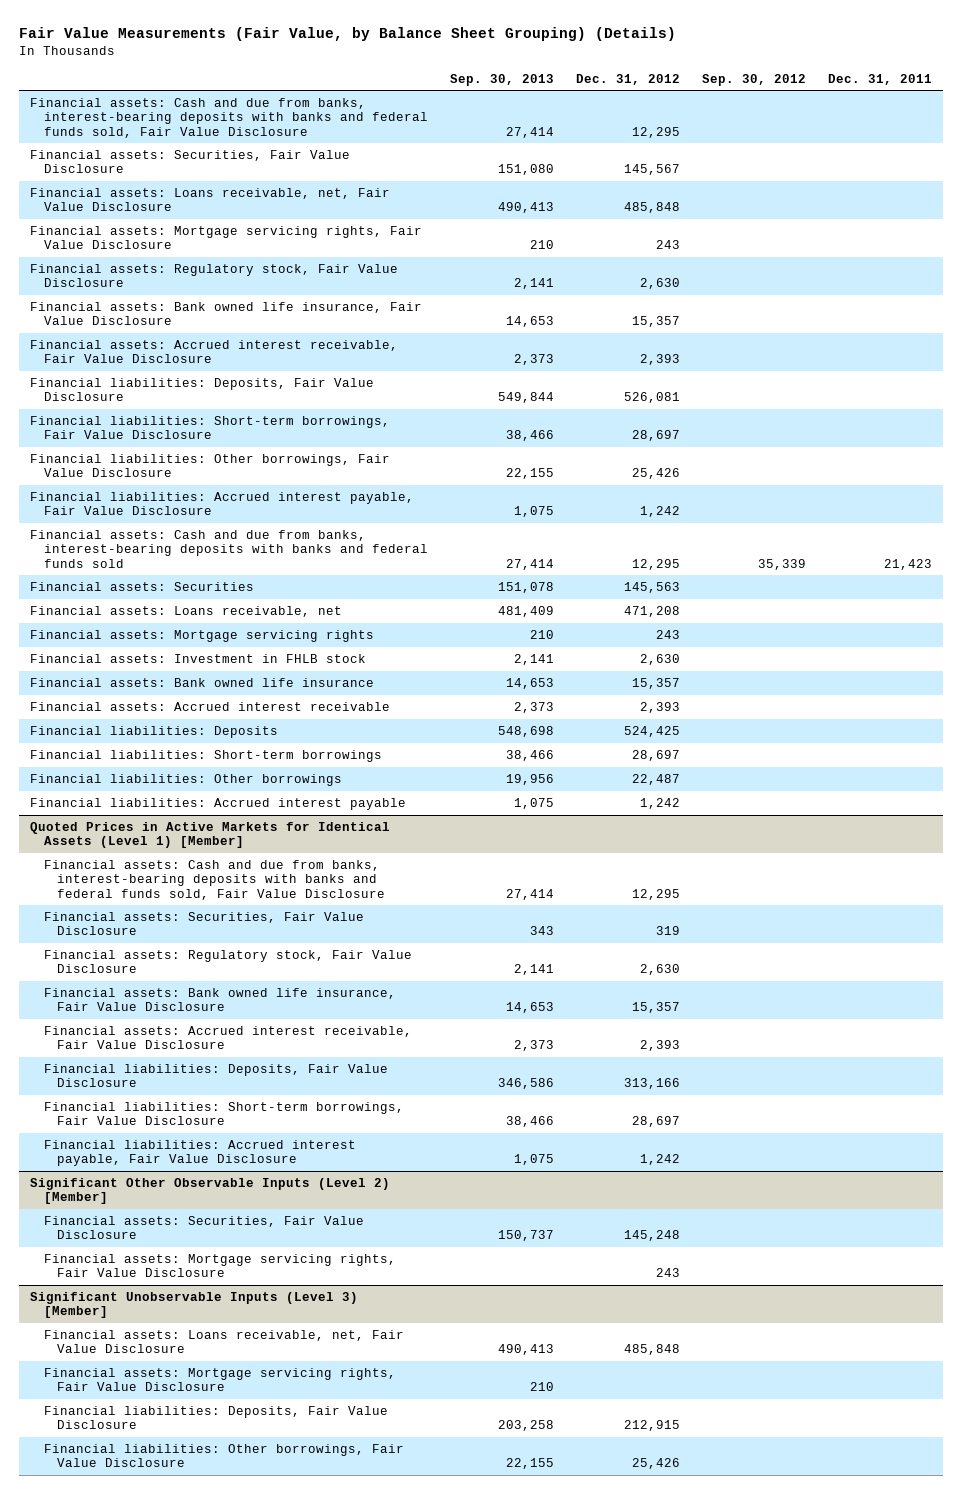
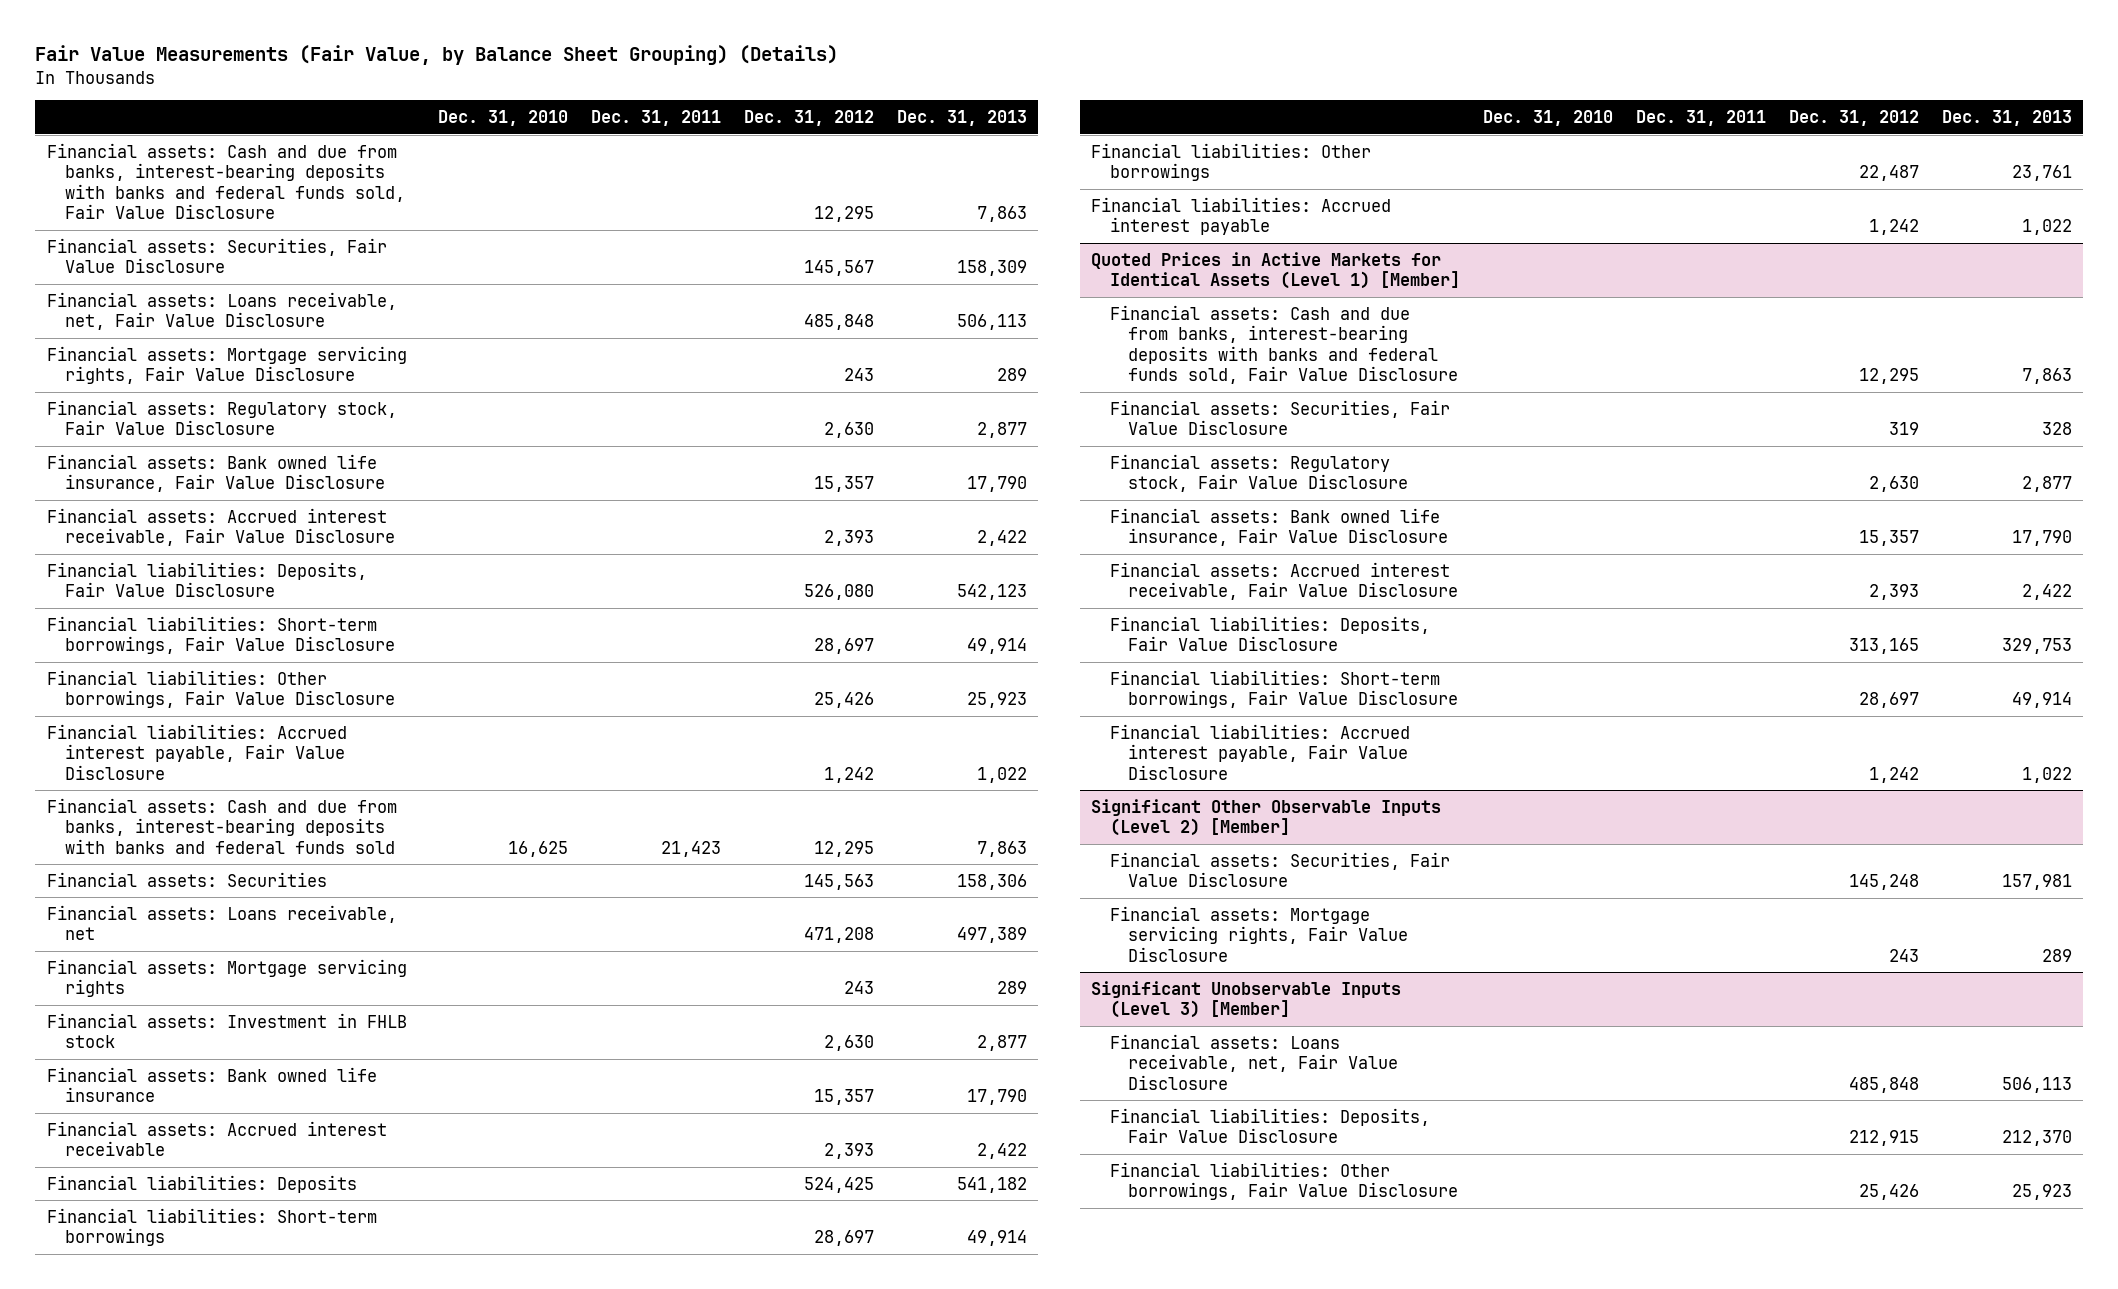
[449,73,554,86] Sep. 30, 2013 -> none
[701,73,806,86] Sep. 30, 2012 -> none
none -> [438,109,569,126] Dec. 31, 2010
none -> [896,109,1027,126] Dec. 31, 2013
[623,392,680,404] 526,081 -> [804,584,875,601] 526,080
[623,1078,680,1090] 313,166 -> [1848,638,1919,655] 313,165
[43,1367,396,1392] Financial assets: Mortgage servicing rights, Fair Value Disclosure -> none

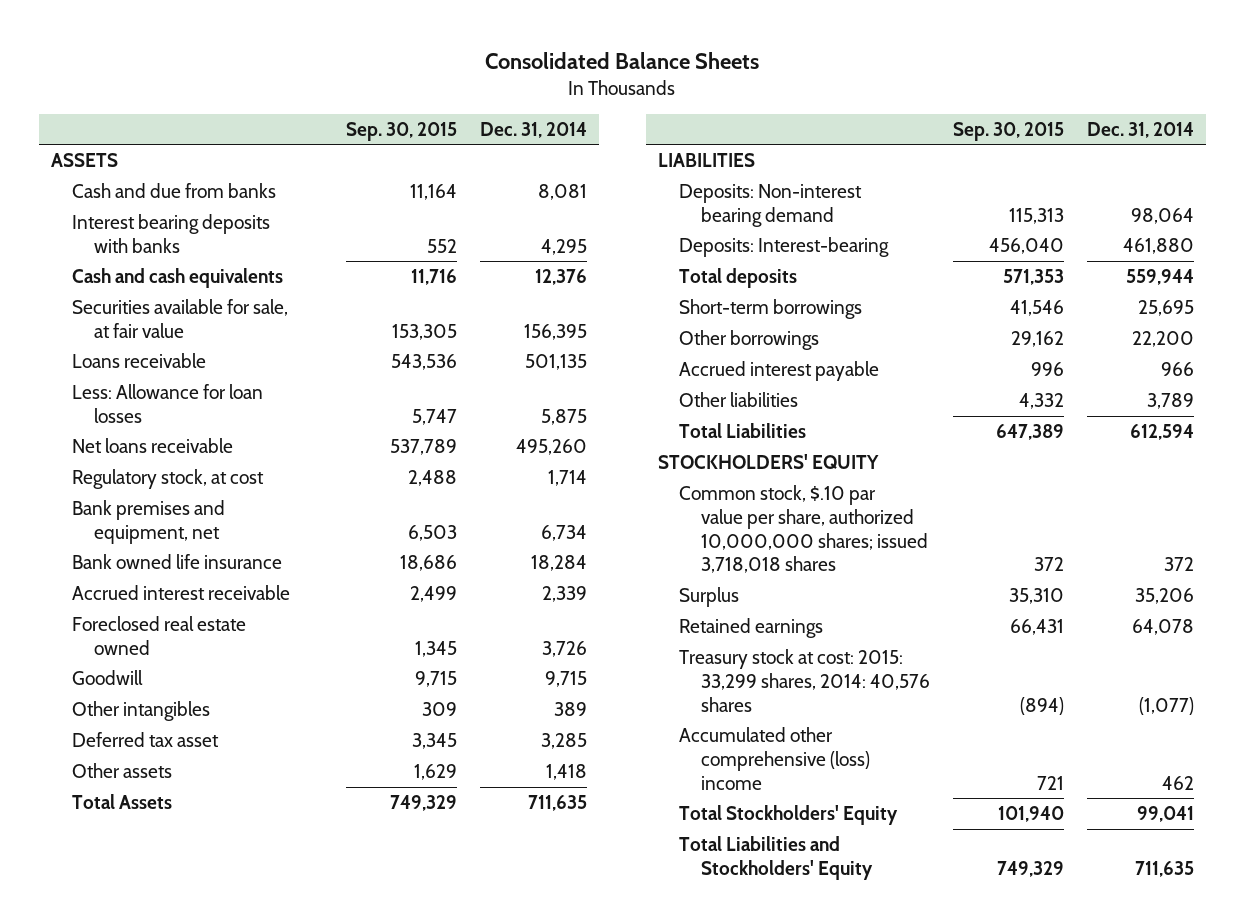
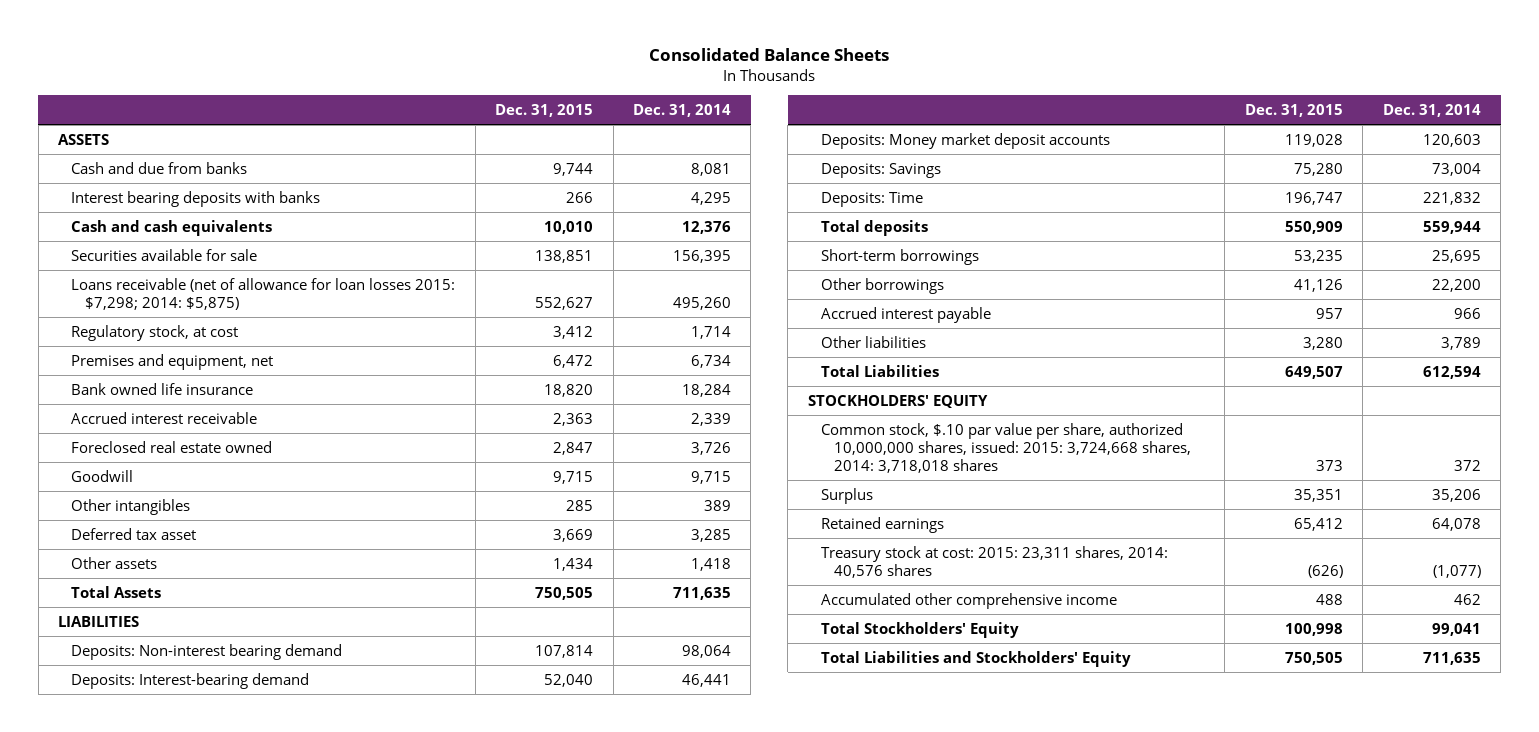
[345,121,457,141] Sep. 30, 2015 -> none
none -> [495,104,594,118] Dec. 31, 2015
[72,353,207,369] Loans receivable -> none
[72,384,264,423] Less: Allowance for loan losses -> none
[72,299,289,338] Securities available for sale, at fair value -> [71,248,258,261] Securities available for sale
[72,438,234,454] Net loans receivable -> [71,277,456,310] Loans receivable (net of allowance for loan losses 2015: $7,298; 2014: $5,875)
[72,500,226,544] Bank premises and equipment, net -> [71,353,274,370] Premises and equipment, net
[679,237,890,258] Deposits: Interest-bearing -> [71,672,310,689] Deposits: Interest-bearing demand
[1123,238,1195,255] 461,880 -> [682,673,732,687] 46,441
none -> [821,132,1111,149] Deposits: Money market deposit accounts
none -> [821,162,942,178] Deposits: Savings
none -> [821,191,924,207] Deposits: Time
[679,485,928,574] Common stock, $.10 par value per share, authorized 10,000,000 shares; issued 3,718,018 shares -> [821,422,1192,473] Common stock, $.10 par value per share, authorized 10,000,000 shares, issued: 2015: 3,724,668 shares, 2014: 3,718,018 shares
[679,649,930,712] Treasury stock at cost: 2015: 33,299 shares, 2014: 40,576 shares -> [821,545,1169,578] Treasury stock at cost: 2015: 23,311 shares, 2014: 40,576 shares
[679,727,870,790] Accumulated other comprehensive (loss) income -> [821,592,1118,609] Accumulated other comprehensive income

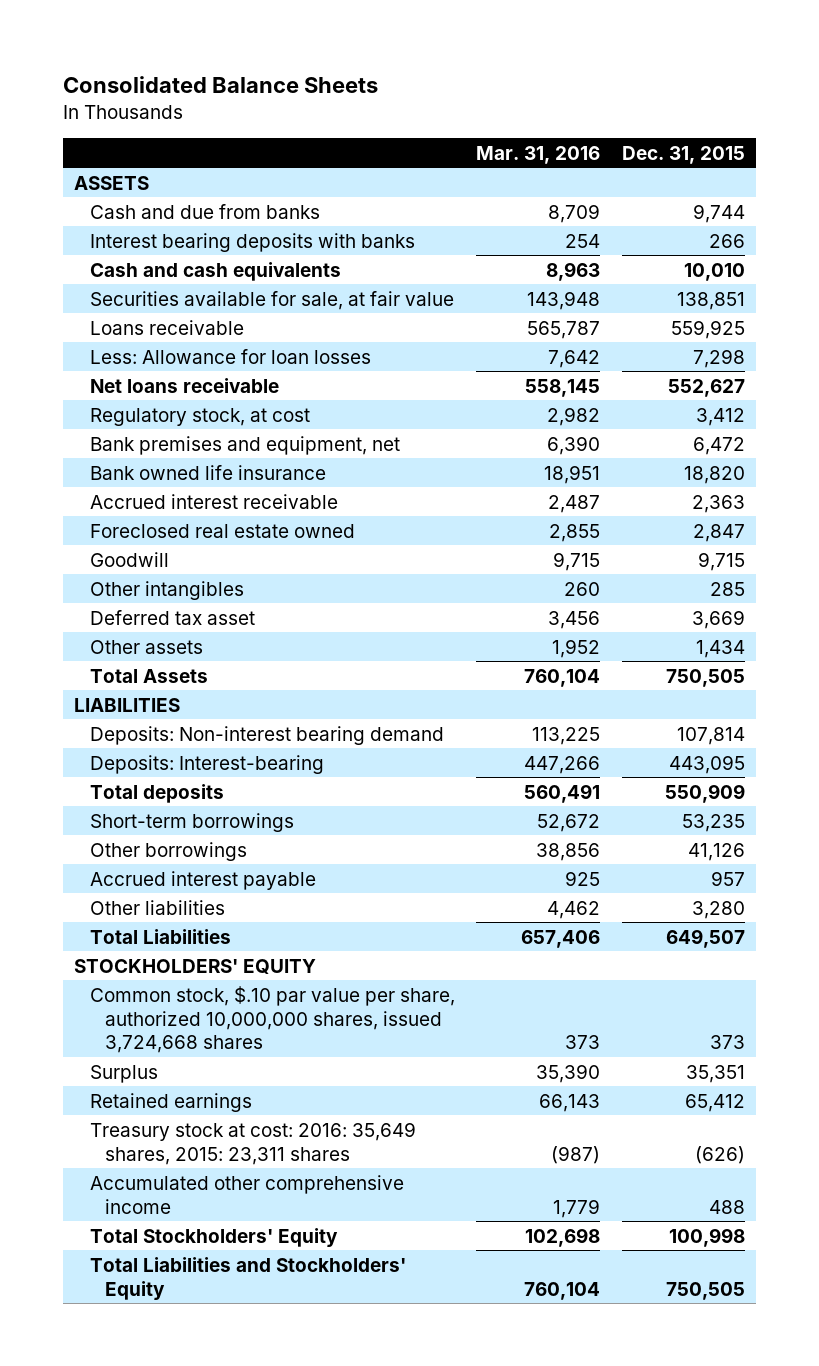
[633,104,732,118] Dec. 31, 2014 -> none
none -> [476,145,601,164] Mar. 31, 2016
[71,248,258,261] Securities available for sale -> [89,290,454,310] Securities available for sale, at fair value
none -> [89,319,244,335] Loans receivable
none -> [89,348,371,364] Less: Allowance for loan losses
[71,277,456,310] Loans receivable (net of allowance for loan losses 2015: $7,298; 2014: $5,875) -> [89,377,279,393] Net loans receivable
[71,353,274,370] Premises and equipment, net -> [89,435,400,455] Bank premises and equipment, net
[821,132,1111,149] Deposits: Money market deposit accounts -> none
[821,162,942,178] Deposits: Savings -> none
[821,191,924,207] Deposits: Time -> none
[71,672,310,689] Deposits: Interest-bearing demand -> [89,754,324,774] Deposits: Interest-bearing
[544,673,594,687] 52,040 -> [669,754,746,774] 443,095
[821,422,1192,473] Common stock, $.10 par value per share, authorized 10,000,000 shares, issued: 2015: 3,724,668 shares, 2014: 3,718,018 shares -> [89,985,455,1054] Common stock, $.10 par value per share, authorized 10,000,000 shares, issued 3,724,668 shares
[821,545,1169,578] Treasury stock at cost: 2015: 23,311 shares, 2014: 40,576 shares -> [89,1121,416,1165] Treasury stock at cost: 2016: 35,649 shares, 2015: 23,311 shares

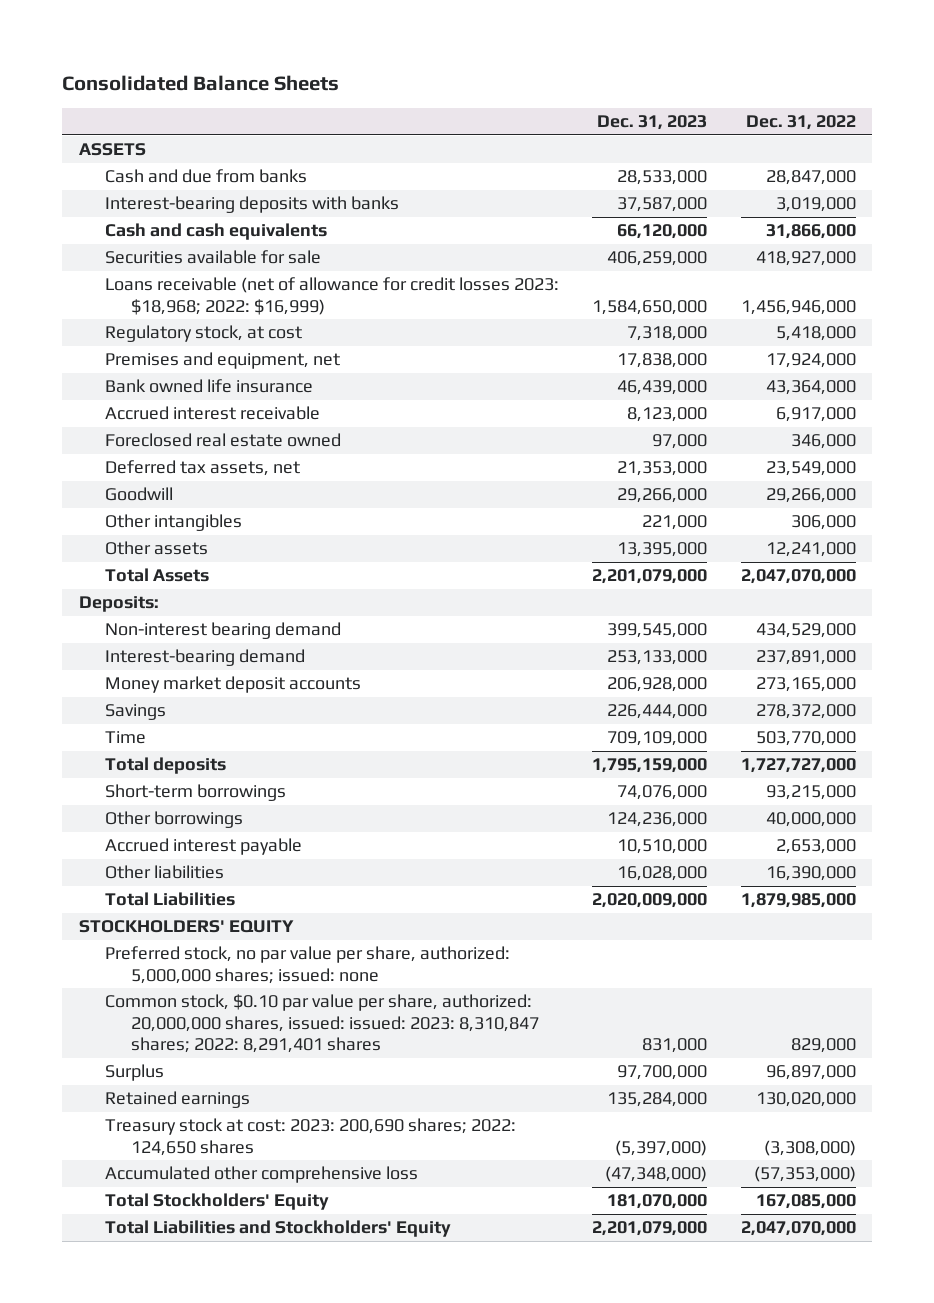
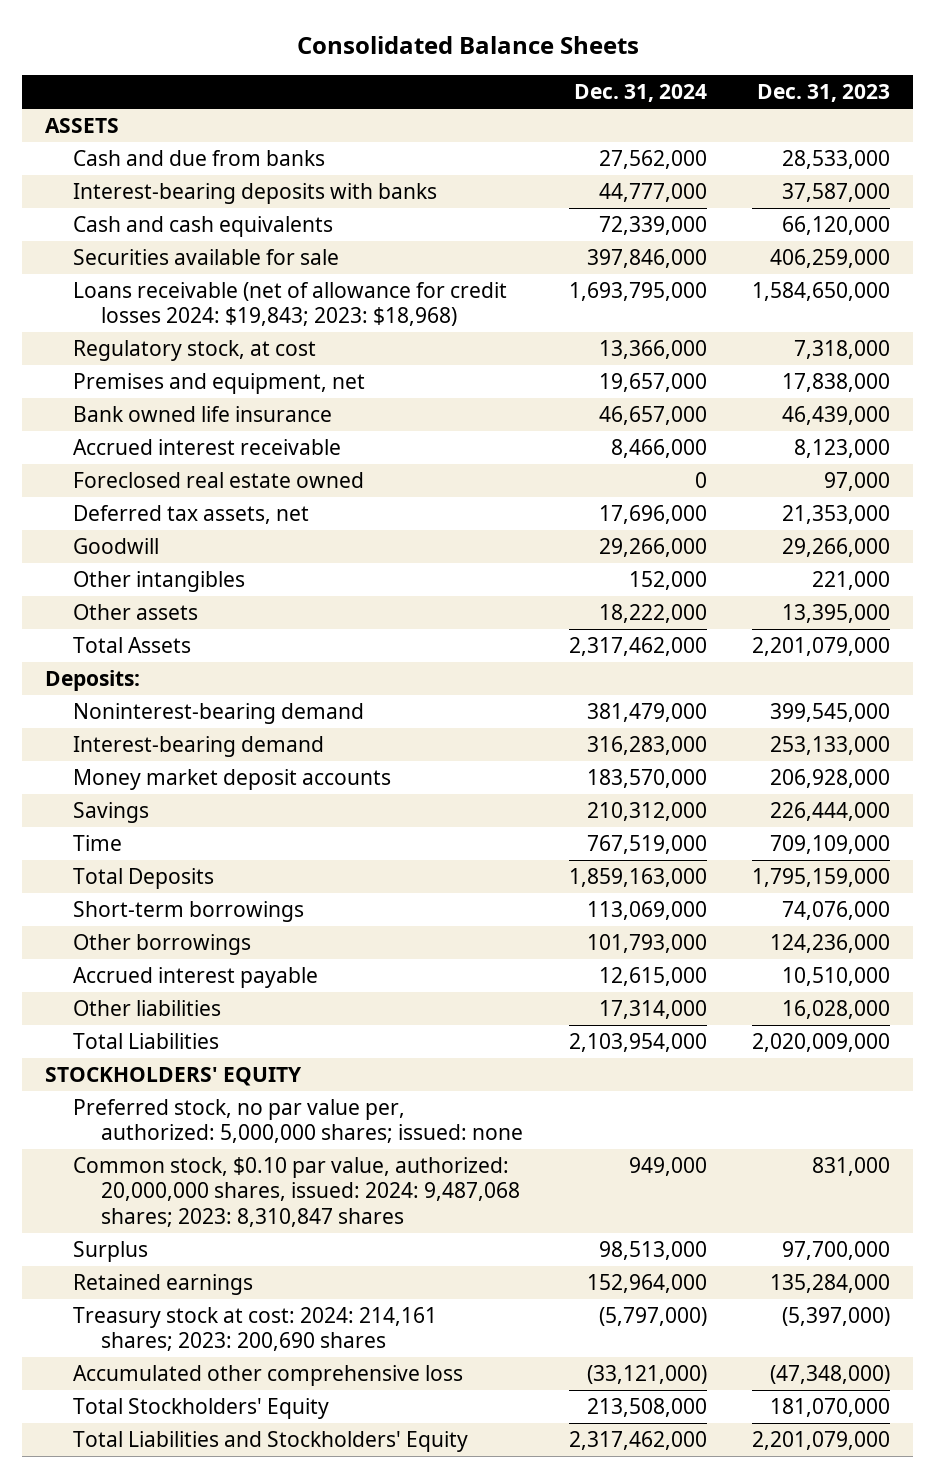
[745,115,856,131] Dec. 31, 2022 -> none
none -> [573,84,707,103] Dec. 31, 2024
[105,277,560,315] Loans receivable (net of allowance for credit losses 2023: $18,968; 2022: $16,999) -> [72,281,507,327] Loans receivable (net of allowance for credit losses 2024: $19,843; 2023: $18,968)
[105,622,342,640] Non-interest bearing demand -> [72,702,364,724] Noninterest-bearing demand
[105,757,227,775] Total deposits -> [72,867,214,889] Total Deposits
[105,946,511,984] Preferred stock, no par value per share, authorized: 5,000,000 shares; issued: none -> [72,1098,523,1144] Preferred stock, no par value per, authorized: 5,000,000 shares; issued: none
[105,994,540,1054] Common stock, $0.10 par value per share, authorized: 20,000,000 shares, issued: issued: 2023: 8,310,847 shares; 2022: 8,291,401 shares -> [72,1156,520,1227] Common stock, $0.10 par value, authorized: 20,000,000 shares, issued: 2024: 9,487,068 shares; 2023: 8,310,847 shares
[105,1118,517,1156] Treasury stock at cost: 2023: 200,690 shares; 2022: 124,650 shares -> [72,1306,437,1352] Treasury stock at cost: 2024: 214,161 shares; 2023: 200,690 shares

